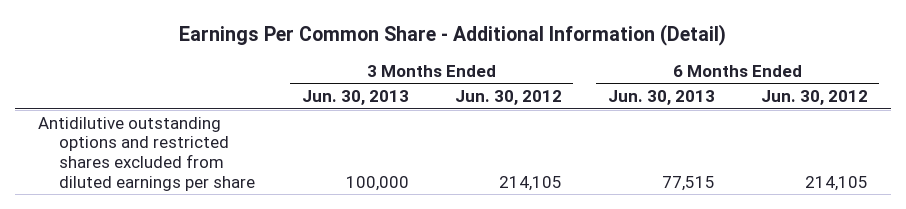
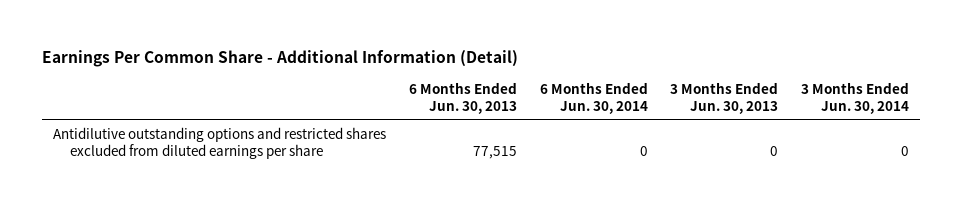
[454,89,562,105] Jun. 30, 2012 -> none
[760,89,868,105] Jun. 30, 2012 -> none
none -> [539,82,648,115] 6 Months Ended Jun. 30, 2014
none -> [801,82,910,115] 3 Months Ended Jun. 30, 2014
[345,175,409,191] 100,000 -> [770,146,779,157] 0

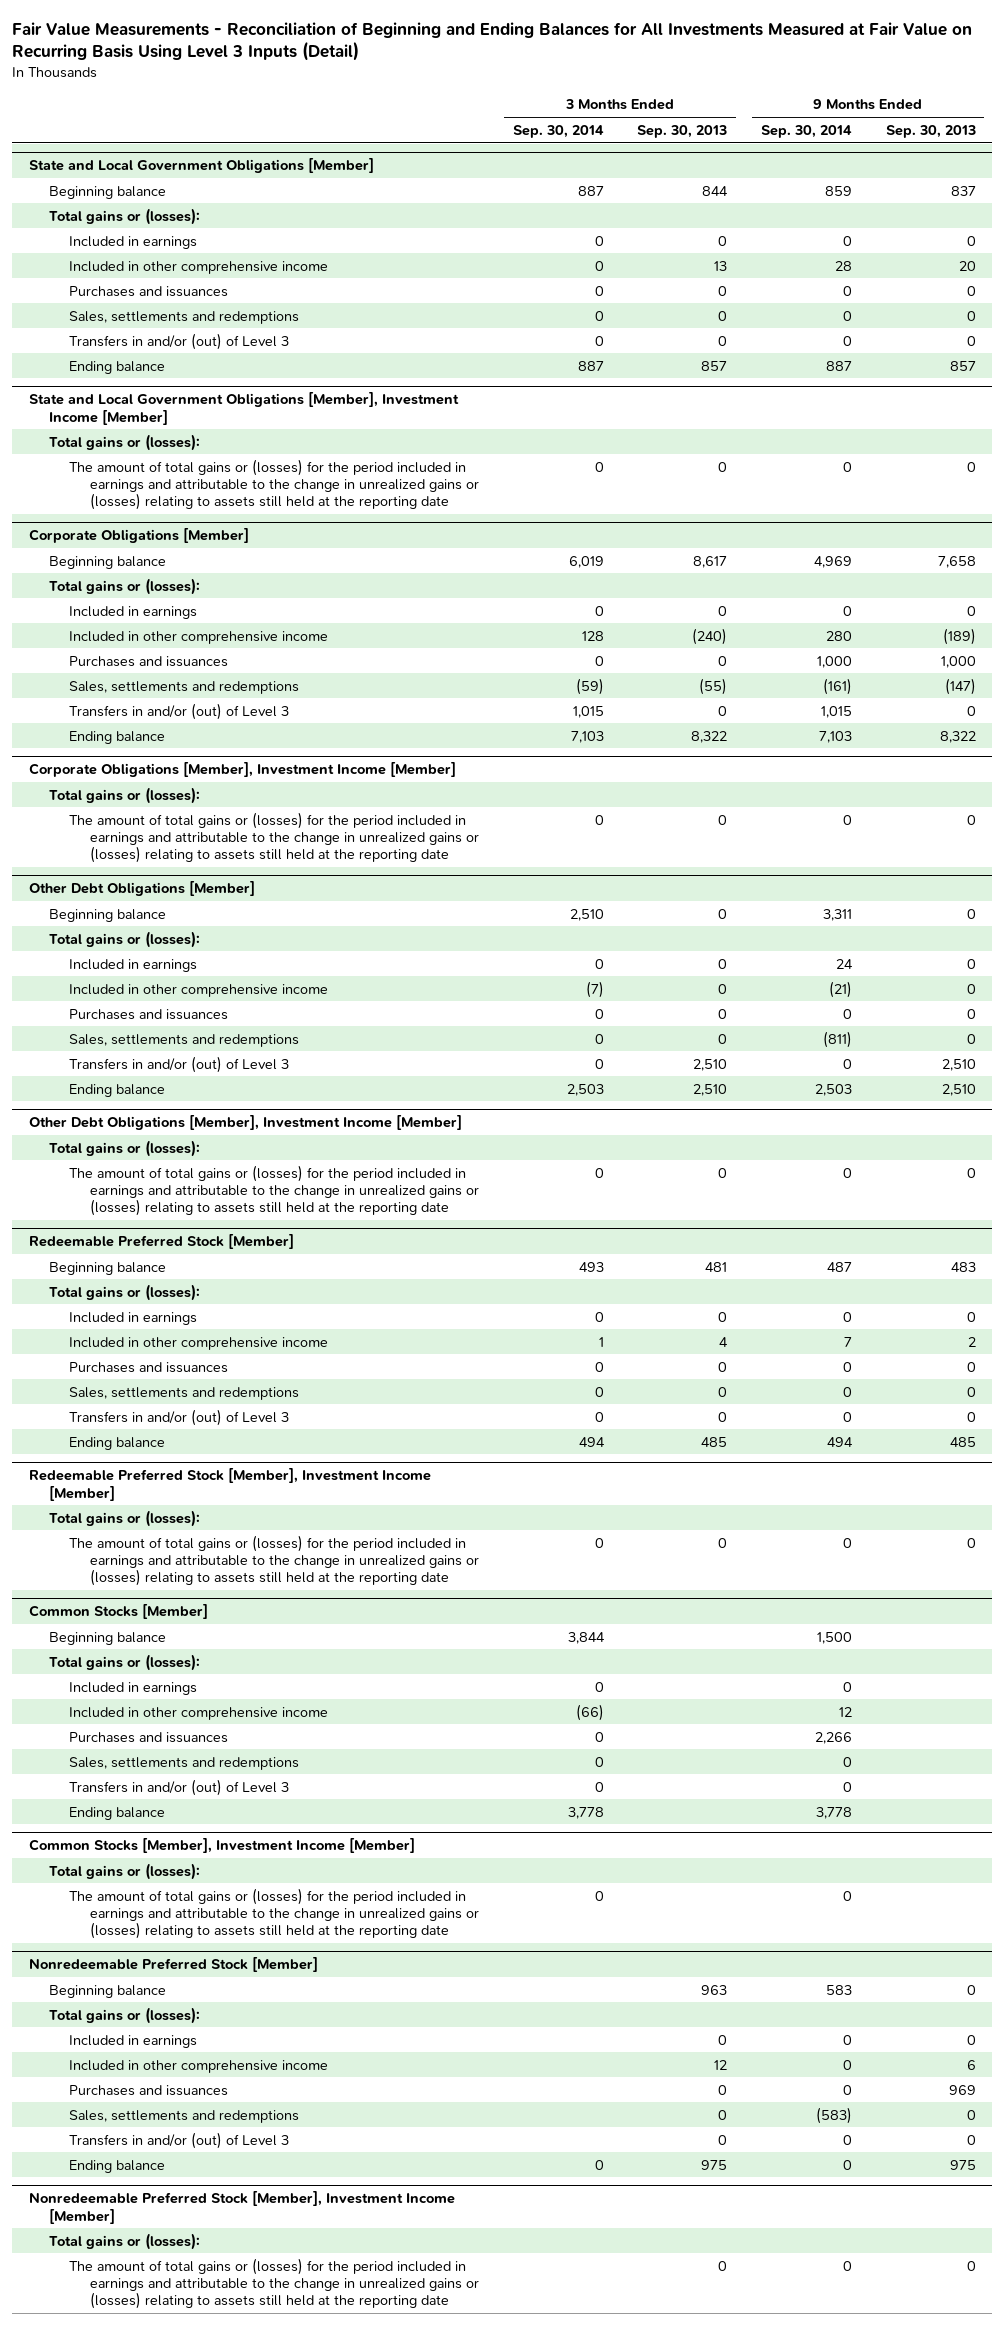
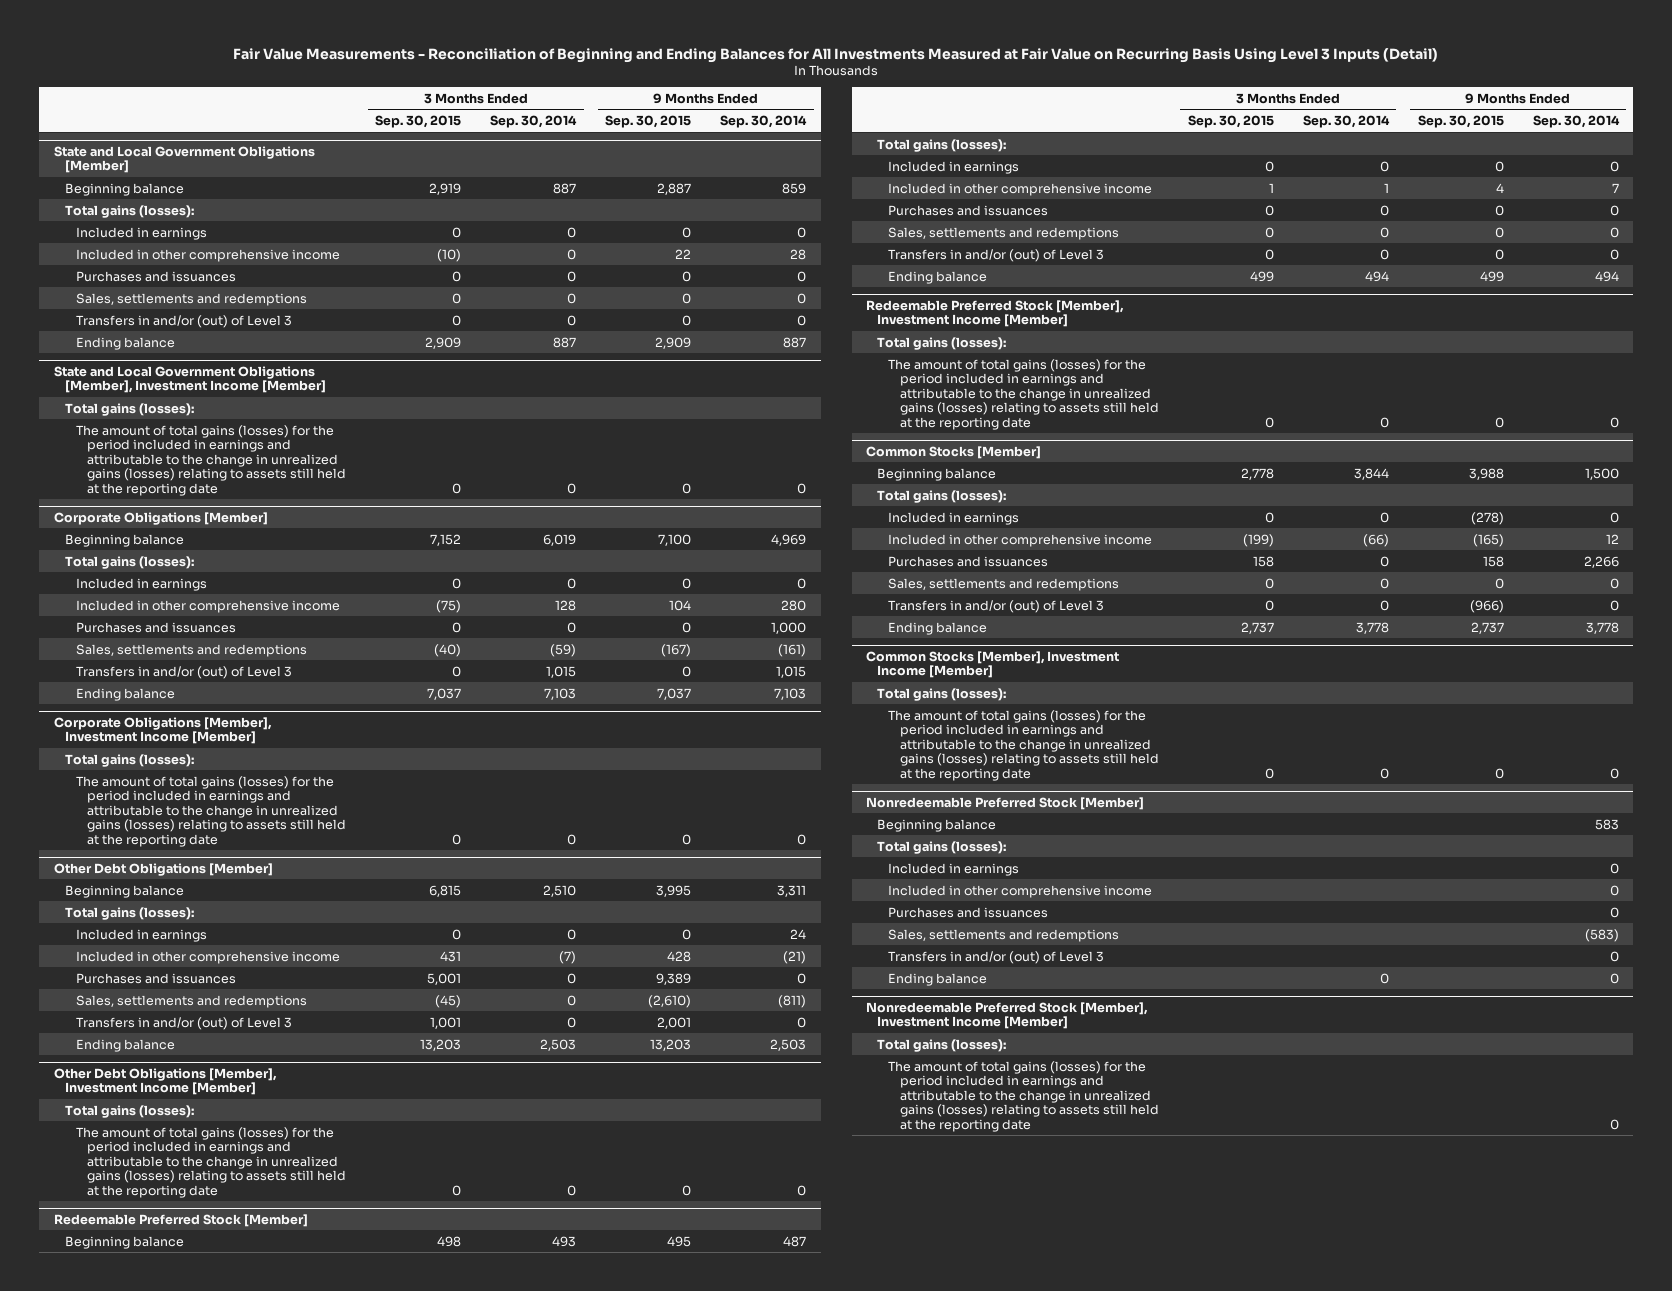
[637,124,728,138] Sep. 30, 2013 -> none
[885,124,976,138] Sep. 30, 2013 -> none
none -> [375,115,462,129] Sep. 30, 2015
none -> [605,115,692,129] Sep. 30, 2015
[49,207,201,225] Total gains or (losses): -> [65,204,195,218] Total gains (losses):
[49,433,201,451] Total gains or (losses): -> [65,402,195,416] Total gains (losses):
[69,458,479,511] The amount of total gains or (losses) for the period included in earnings and attributable to the change in unrealized gains or (losses) relating to assets still held at the reporting date -> [76,424,347,496] The amount of total gains (losses) for the period included in earnings and attributable to the change in unrealized gains (losses) relating to assets still held at the reporting date
[49,577,201,595] Total gains or (losses): -> [65,555,195,569] Total gains (losses):
[49,786,201,804] Total gains or (losses): -> [65,753,195,767] Total gains (losses):
[69,811,479,864] The amount of total gains or (losses) for the period included in earnings and attributable to the change in unrealized gains or (losses) relating to assets still held at the reporting date -> [76,775,347,847] The amount of total gains (losses) for the period included in earnings and attributable to the change in unrealized gains (losses) relating to assets still held at the reporting date
[49,930,201,948] Total gains or (losses): -> [65,906,195,920] Total gains (losses):
[49,1139,201,1157] Total gains or (losses): -> [65,1104,195,1118] Total gains (losses):
[69,1164,479,1217] The amount of total gains or (losses) for the period included in earnings and attributable to the change in unrealized gains or (losses) relating to assets still held at the reporting date -> [76,1126,347,1198] The amount of total gains (losses) for the period included in earnings and attributable to the change in unrealized gains (losses) relating to assets still held at the reporting date
[49,1283,201,1301] Total gains or (losses): -> [877,138,1007,152] Total gains (losses):
[49,1509,201,1527] Total gains or (losses): -> [877,336,1007,350] Total gains (losses):
[69,1534,479,1587] The amount of total gains or (losses) for the period included in earnings and attributable to the change in unrealized gains or (losses) relating to assets still held at the reporting date -> [888,358,1159,430] The amount of total gains (losses) for the period included in earnings and attributable to the change in unrealized gains (losses) relating to assets still held at the reporting date
[49,1653,201,1671] Total gains or (losses): -> [877,489,1007,503] Total gains (losses):
[49,1862,201,1880] Total gains or (losses): -> [877,687,1007,701] Total gains (losses):
[69,1887,479,1940] The amount of total gains or (losses) for the period included in earnings and attributable to the change in unrealized gains or (losses) relating to assets still held at the reporting date -> [888,709,1159,781] The amount of total gains (losses) for the period included in earnings and attributable to the change in unrealized gains (losses) relating to assets still held at the reporting date
[49,2006,201,2024] Total gains or (losses): -> [877,840,1007,854] Total gains (losses):
[49,2232,201,2250] Total gains or (losses): -> [877,1038,1007,1052] Total gains (losses):
[69,2257,479,2310] The amount of total gains or (losses) for the period included in earnings and attributable to the change in unrealized gains or (losses) relating to assets still held at the reporting date -> [888,1060,1159,1132] The amount of total gains (losses) for the period included in earnings and attributable to the change in unrealized gains (losses) relating to assets still held at the reporting date

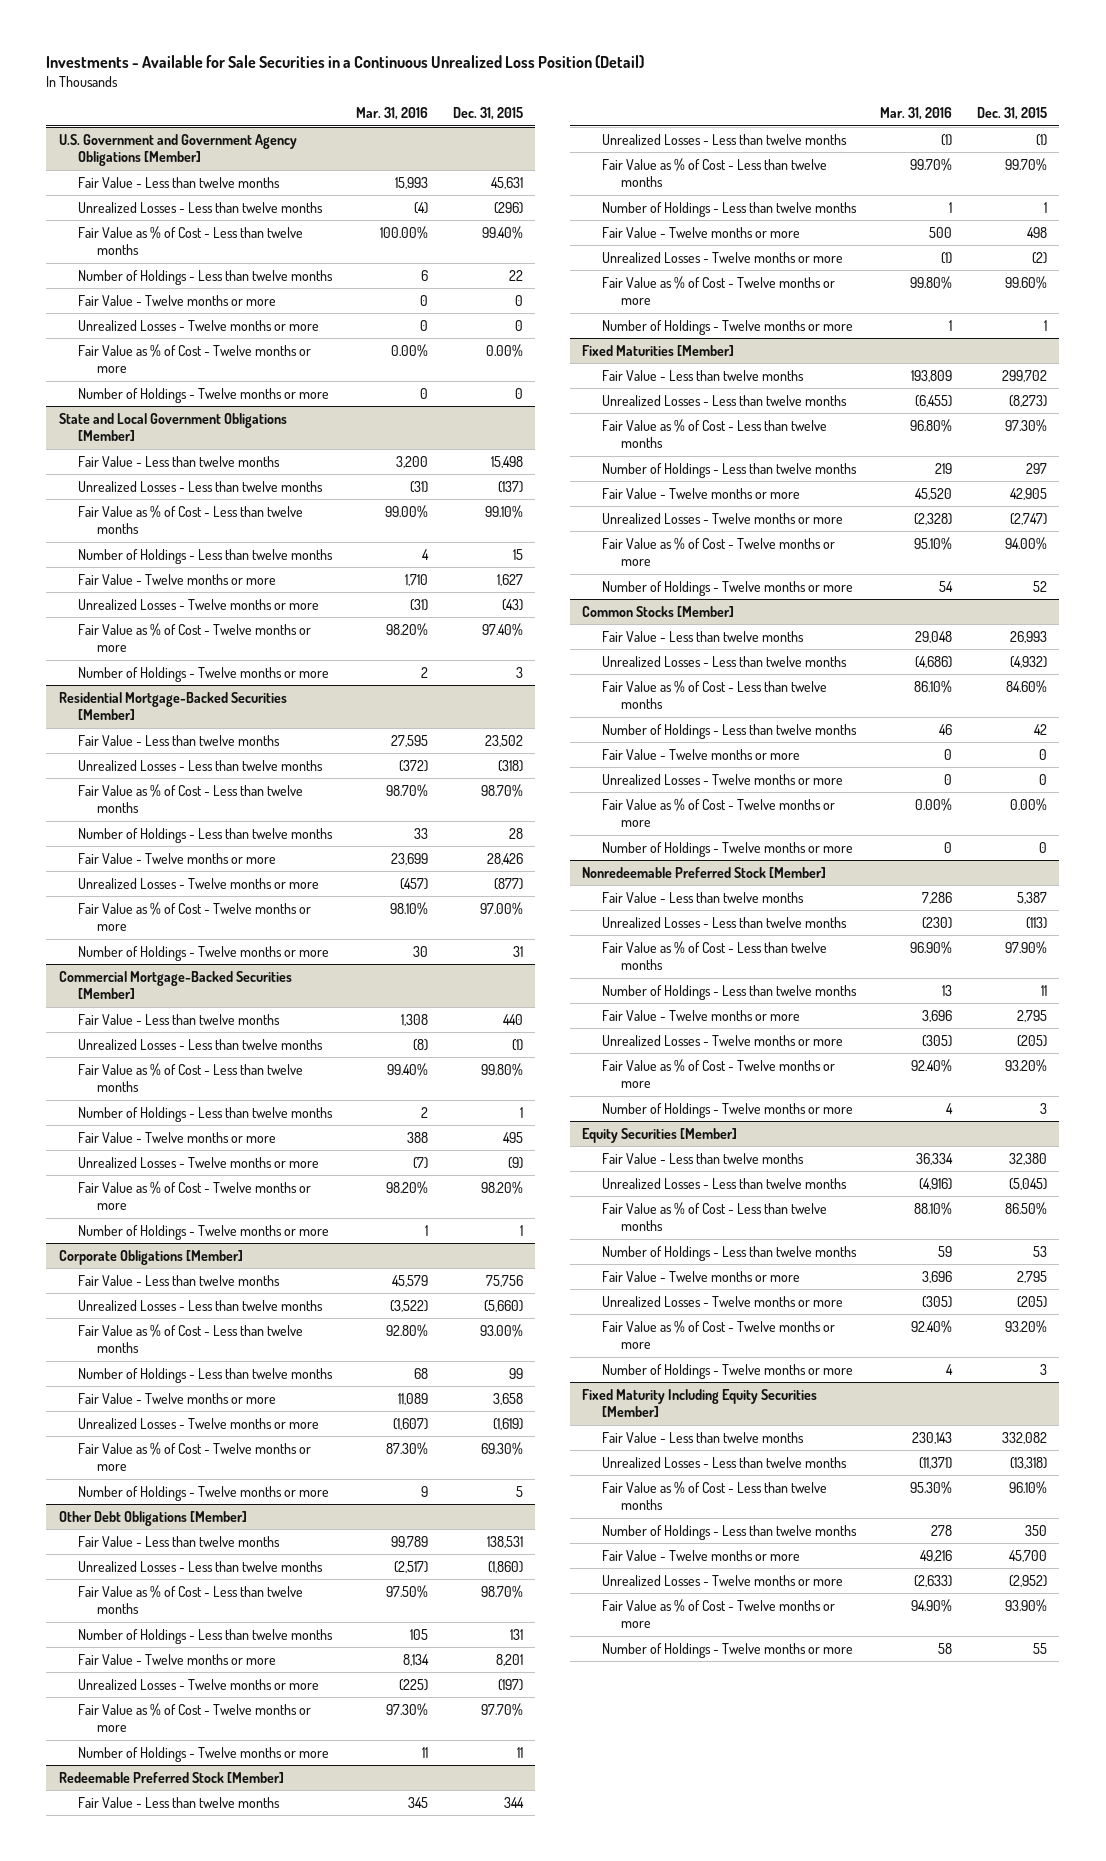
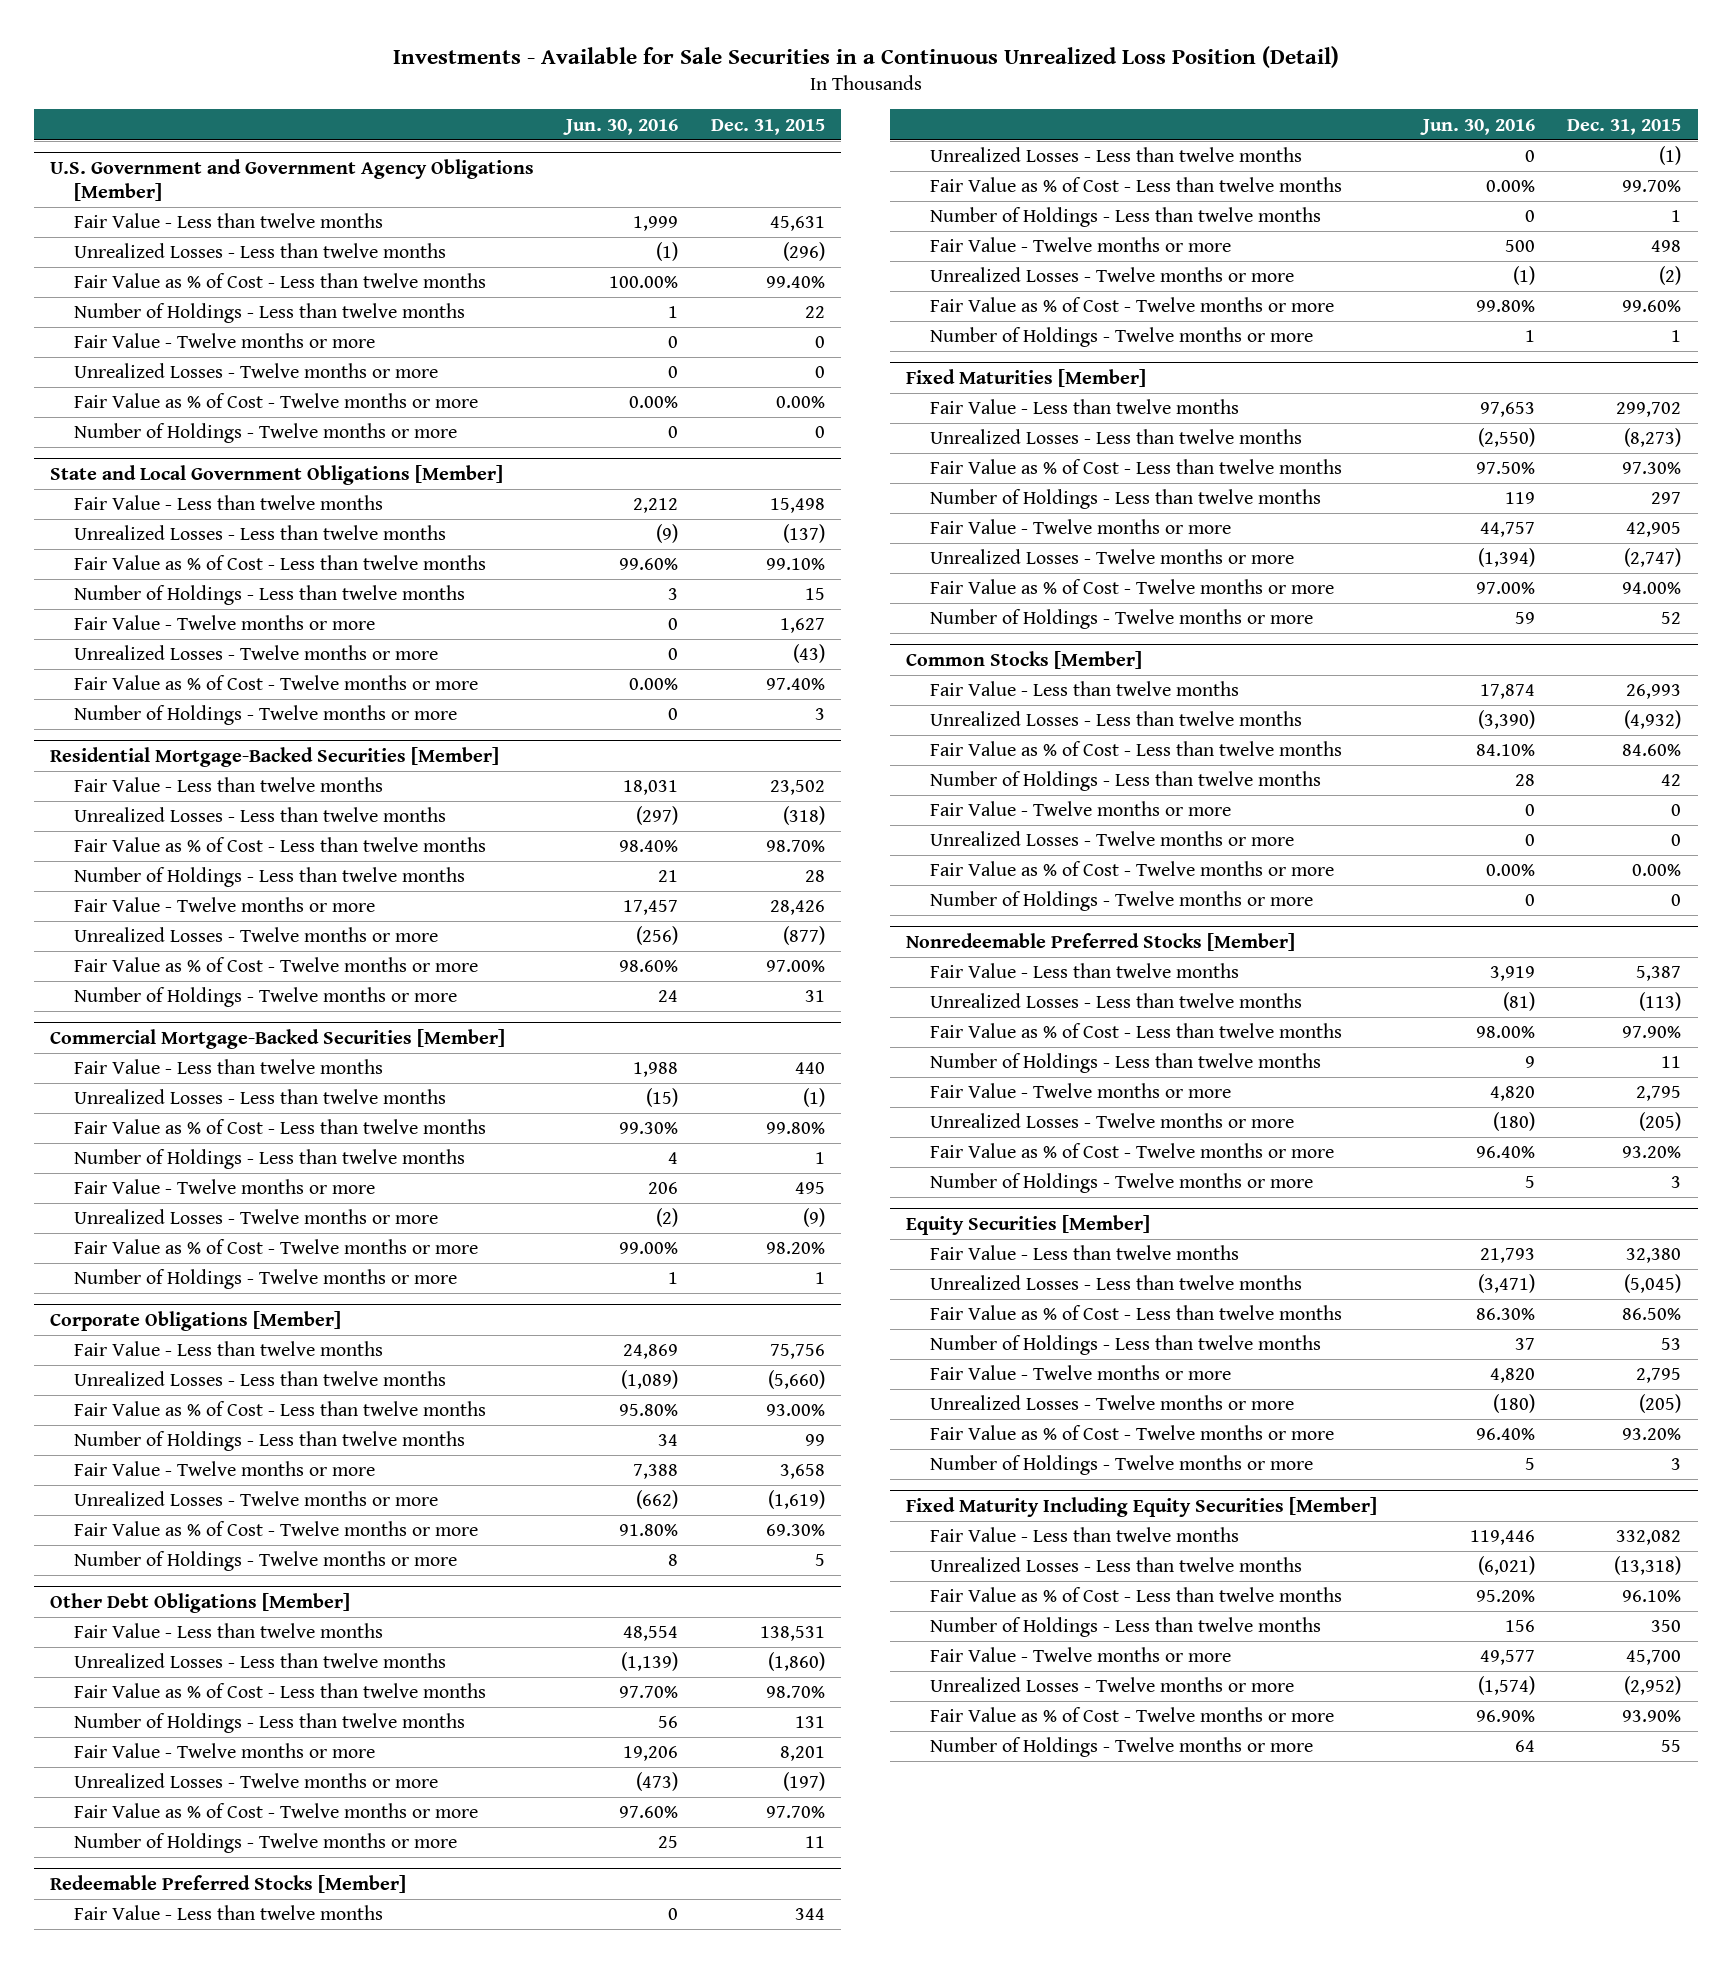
[356,107,429,121] Mar. 31, 2016 -> none
none -> [563,118,679,135] Jun. 30, 2016
[58,1771,284,1783] Redeemable Preferred Stock [Member] -> [49,1874,406,1893] Redeemable Preferred Stocks [Member]
[582,866,827,878] Nonredeemable Preferred Stock [Member] -> [906,932,1296,951] Nonredeemable Preferred Stocks [Member]

